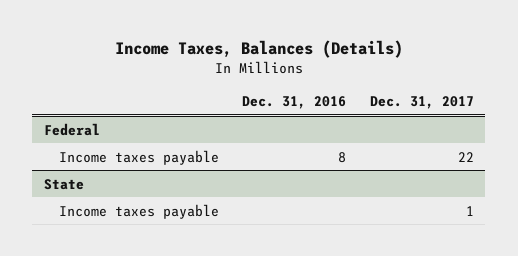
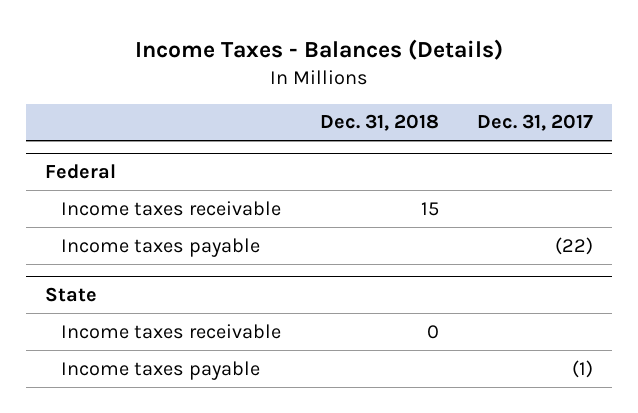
[114,40,403,59] Income Taxes, Balances (Details) -> [135,38,504,60] Income Taxes - Balances (Details)
[242,96,347,110] Dec. 31, 2016 -> none
none -> [319,114,439,132] Dec. 31, 2018
none -> [60,200,281,216] Income taxes receivable
[457,151,474,162] 22 -> [555,236,594,255] (22)
none -> [60,323,281,339] Income taxes receivable
[465,205,474,216] 1 -> [572,359,594,378] (1)

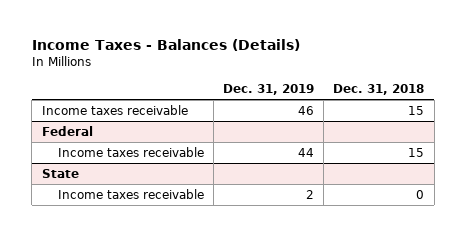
[477,114,594,132] Dec. 31, 2017 -> none
none -> [223,83,315,95] Dec. 31, 2019
none -> [41,104,188,115] Income taxes receivable
[60,237,260,257] Income taxes payable -> none
[60,360,260,380] Income taxes payable -> none

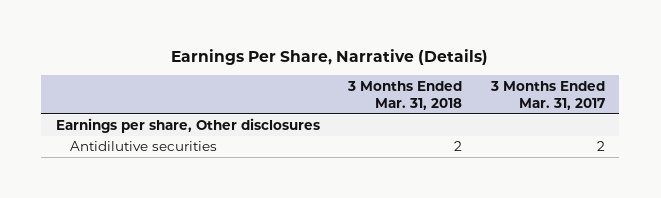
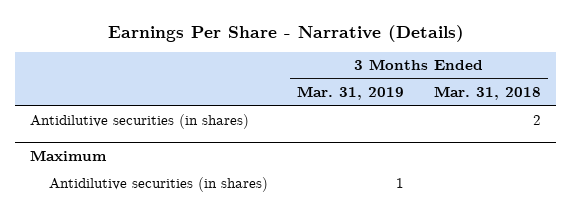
[171,49,489,66] Earnings Per Share, Narrative (Details) -> [107,24,464,42] Earnings Per Share - Narrative (Details)
[489,80,605,110] 3 Months Ended Mar. 31, 2017 -> none
none -> [297,86,405,101] Mar. 31, 2019
[55,118,320,134] Earnings per share, Other disclosures -> none
[70,141,218,152] Antidilutive securities -> [30,114,250,130] Antidilutive securities (in shares)
none -> [30,150,108,162] Maximum
none -> [48,177,268,193] Antidilutive securities (in shares)

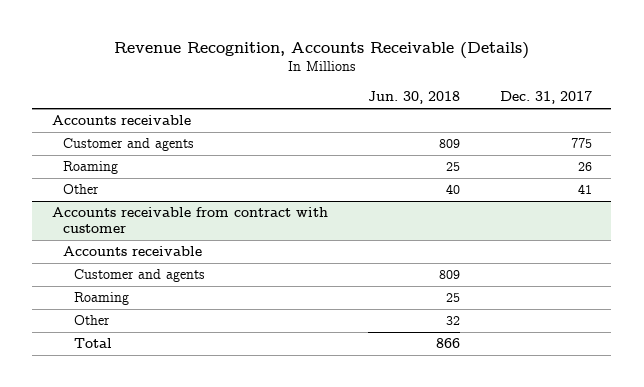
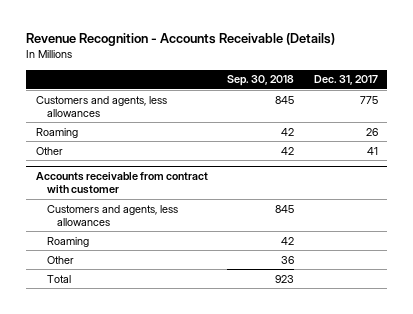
[113,42,529,60] Revenue Recognition, Accounts Receivable (Details) -> [25,33,335,47] Revenue Recognition - Accounts Receivable (Details)
[367,91,460,105] Jun. 30, 2018 -> none
none -> [227,75,295,87] Sep. 30, 2018
[52,115,192,126] Accounts receivable -> none
[63,138,195,152] Customer and agents -> [35,95,167,117] Customers and agents, less allowances
[63,246,203,257] Accounts receivable -> none
[74,269,206,283] Customer and agents -> [46,204,178,226] Customers and agents, less allowances

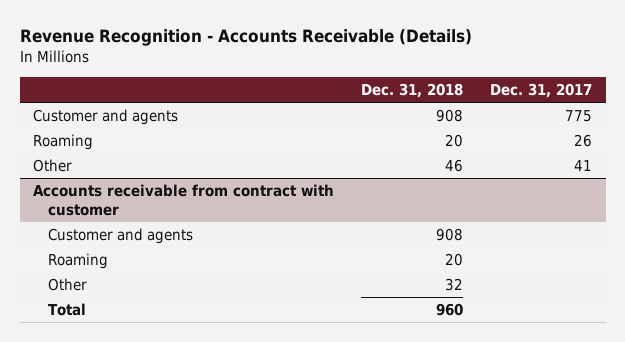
[227,75,295,87] Sep. 30, 2018 -> none
none -> [361,83,464,99] Dec. 31, 2018
[35,95,167,117] Customers and agents, less allowances -> [33,109,179,126] Customer and agents
[46,204,178,226] Customers and agents, less allowances -> [48,228,194,245] Customer and agents

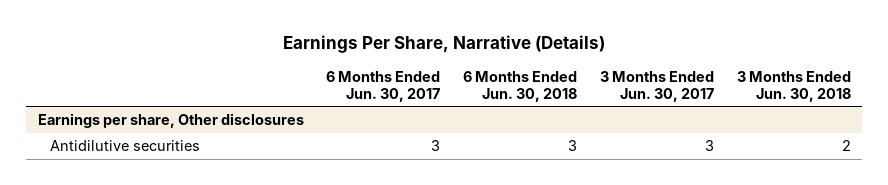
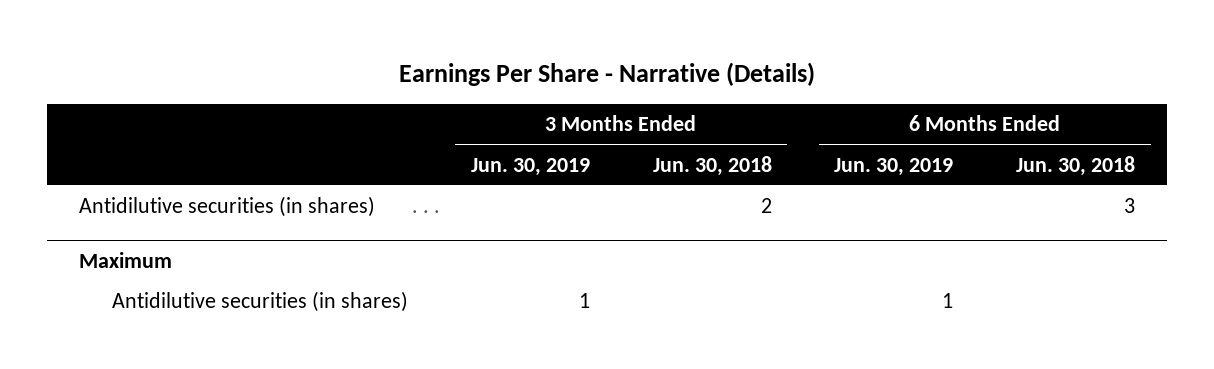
[283,34,606,53] Earnings Per Share, Narrative (Details) -> [398,61,815,86] Earnings Per Share - Narrative (Details)
[326,70,441,102] 6 Months Ended Jun. 30, 2017 -> none
[599,70,714,102] 3 Months Ended Jun. 30, 2017 -> none
none -> [471,157,591,176] Jun. 30, 2019
none -> [834,157,954,176] Jun. 30, 2019
[37,113,304,129] Earnings per share, Other disclosures -> none
[49,140,200,152] Antidilutive securities -> [78,196,375,218] Antidilutive securities (in shares)
none -> [78,251,172,268] Maximum
none -> [112,291,409,313] Antidilutive securities (in shares)

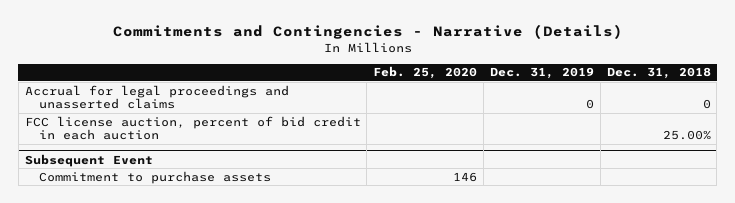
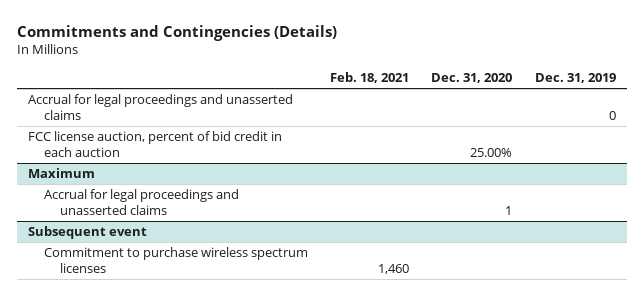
[112,24,623,40] Commitments and Contingencies - Narrative (Details) -> [16,24,337,41] Commitments and Contingencies (Details)
[373,66,478,80] Feb. 25, 2020 -> none
[606,67,711,80] Dec. 31, 2018 -> none
none -> [330,72,410,84] Feb. 18, 2021
none -> [431,73,513,84] Dec. 31, 2020
[38,170,271,184] Commitment to purchase assets -> none
none -> [27,167,95,178] Maximum
none -> [43,188,239,216] Accrual for legal proceedings and unasserted claims
[24,153,153,167] Subsequent Event -> [27,225,147,239] Subsequent event
none -> [43,246,308,274] Commitment to purchase wireless spectrum licenses

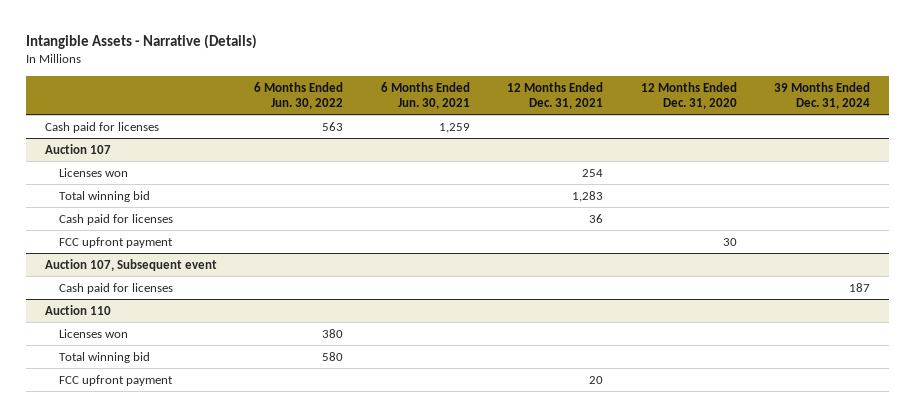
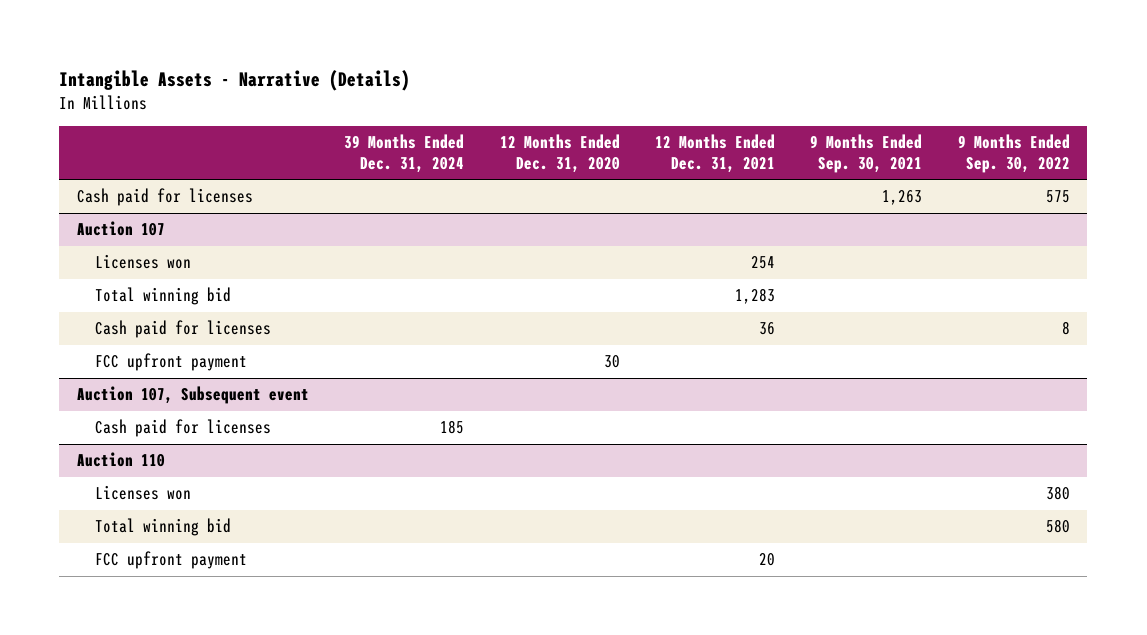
[254,81,344,110] 6 Months Ended Jun. 30, 2022 -> none
[380,81,470,110] 6 Months Ended Jun. 30, 2021 -> none
none -> [810,134,923,173] 9 Months Ended Sep. 30, 2021
none -> [957,134,1070,173] 9 Months Ended Sep. 30, 2022
[849,282,871,292] 187 -> [440,420,465,435] 185

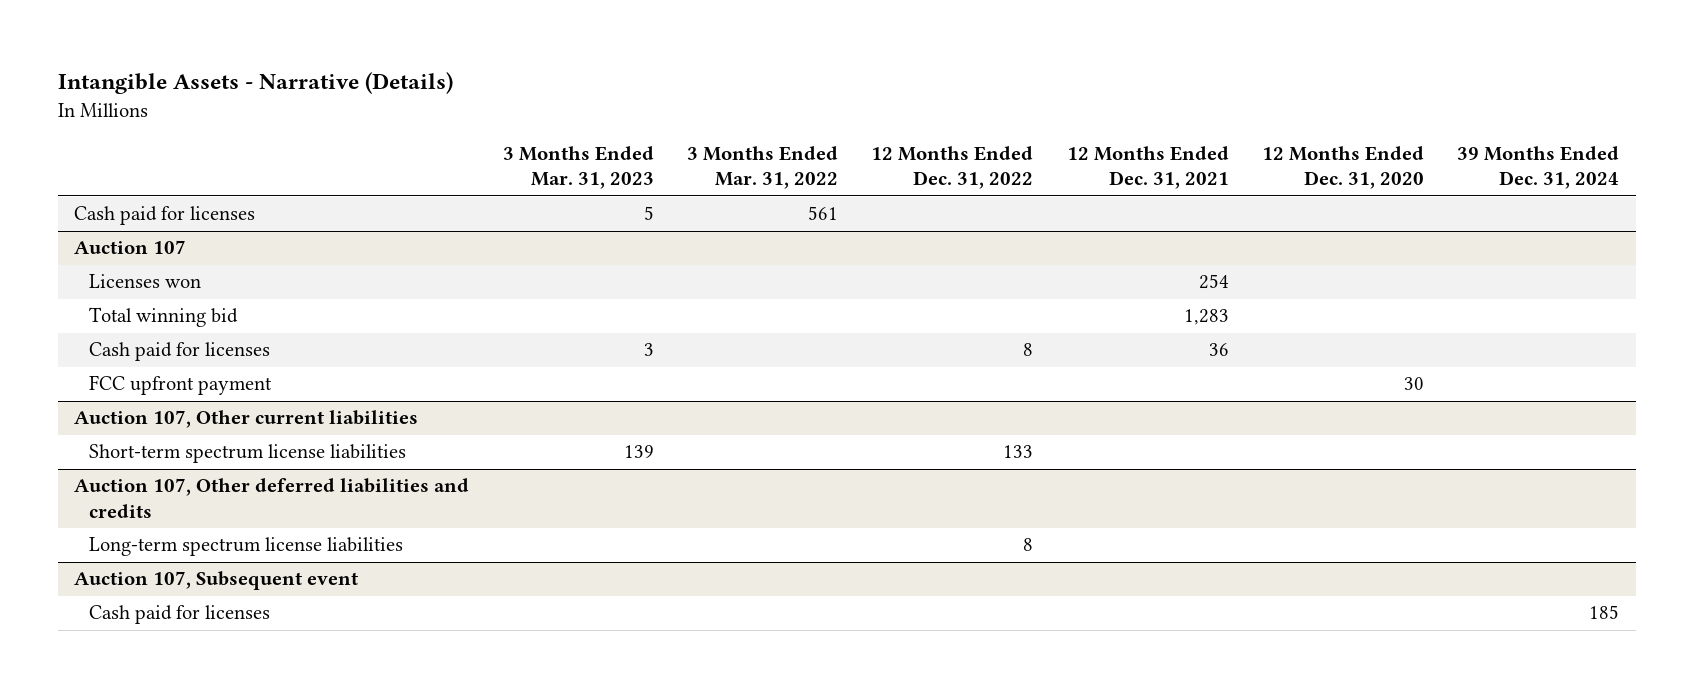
[810,134,923,173] 9 Months Ended Sep. 30, 2021 -> none
[957,134,1070,173] 9 Months Ended Sep. 30, 2022 -> none
none -> [502,146,654,190] 3 Months Ended Mar. 31, 2023
none -> [686,146,838,190] 3 Months Ended Mar. 31, 2022
none -> [871,146,1034,190] 12 Months Ended Dec. 31, 2022
none -> [74,410,419,429] Auction 107, Other current liabilities
none -> [89,444,407,464] Short-term spectrum license liabilities
none -> [74,478,470,518] Auction 107, Other deferred liabilities and credits
none -> [89,537,404,557] Long-term spectrum license liabilities
[77,452,166,468] Auction 110 -> none
[95,485,192,501] Licenses won -> none
[95,518,232,537] Total winning bid -> none
[95,551,248,570] FCC upfront payment -> none

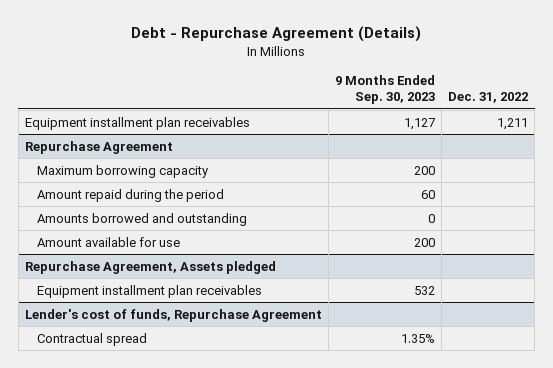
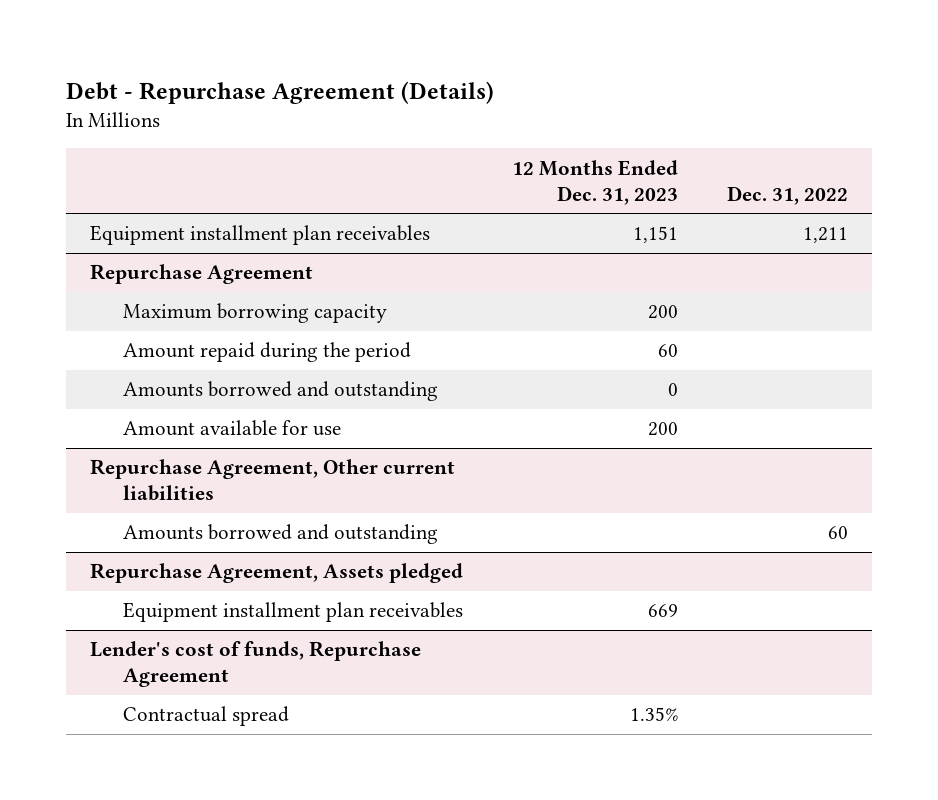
[334,75,435,105] 9 Months Ended Sep. 30, 2023 -> none
none -> [512,159,679,205] 12 Months Ended Dec. 31, 2023
none -> [90,459,456,502] Repurchase Agreement, Other current liabilities
none -> [122,524,438,545] Amounts borrowed and outstanding

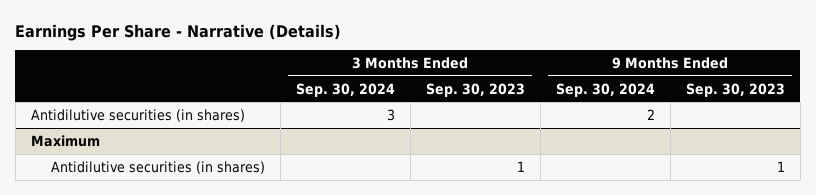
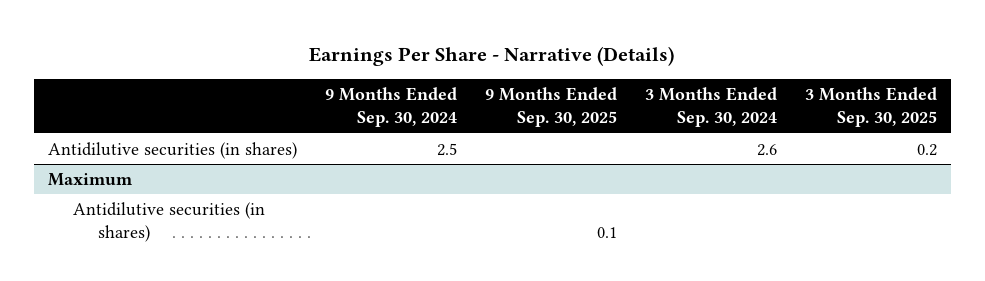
[425,82,525,97] Sep. 30, 2023 -> none
[685,82,785,97] Sep. 30, 2023 -> none
none -> [484,87,617,128] 9 Months Ended Sep. 30, 2025
none -> [805,87,938,128] 3 Months Ended Sep. 30, 2025
[386,108,395,121] 3 -> [757,144,778,157] 2.6
[646,108,655,120] 2 -> [436,143,457,157] 2.5

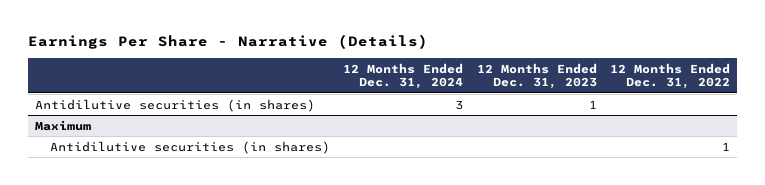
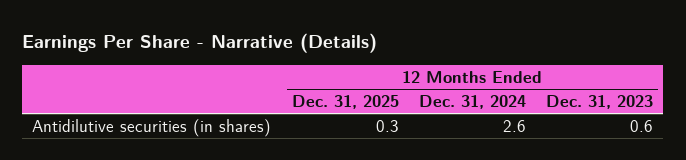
[610,62,731,90] 12 Months Ended Dec. 31, 2022 -> none
none -> [291,95,399,110] Dec. 31, 2025
[34,119,91,131] Maximum -> none
[49,140,330,154] Antidilutive securities (in shares) -> none
[455,99,464,110] 3 -> [502,119,526,132] 2.6
[588,99,597,109] 1 -> [630,119,654,132] 0.6

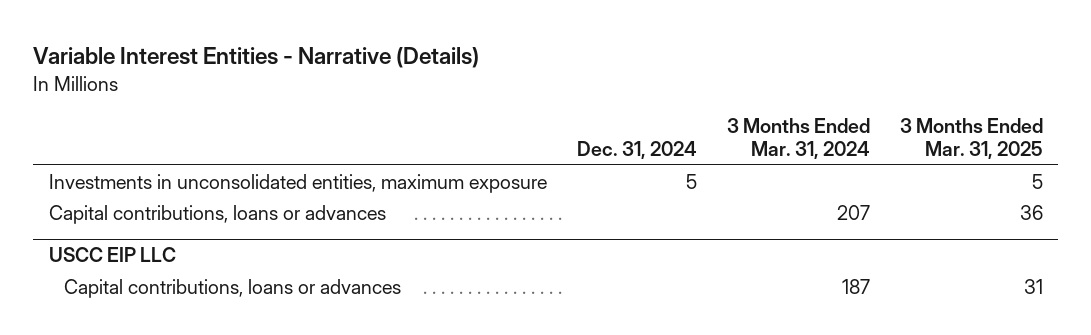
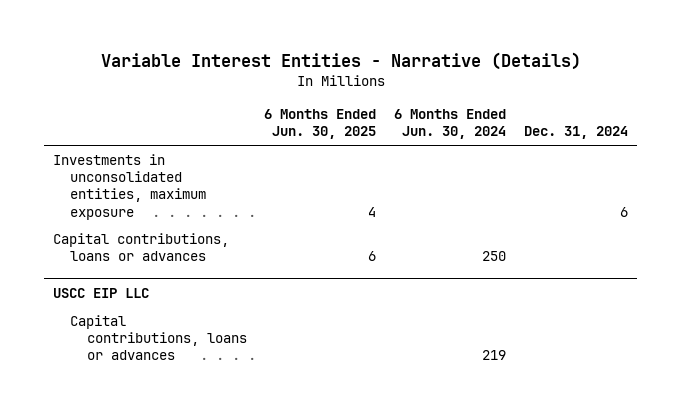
[726,118,870,160] 3 Months Ended Mar. 31, 2024 -> none
[899,118,1043,160] 3 Months Ended Mar. 31, 2025 -> none
none -> [264,109,377,140] 6 Months Ended Jun. 30, 2025
none -> [394,109,507,140] 6 Months Ended Jun. 30, 2024
[685,173,697,189] 5 -> [619,206,628,217] 6

